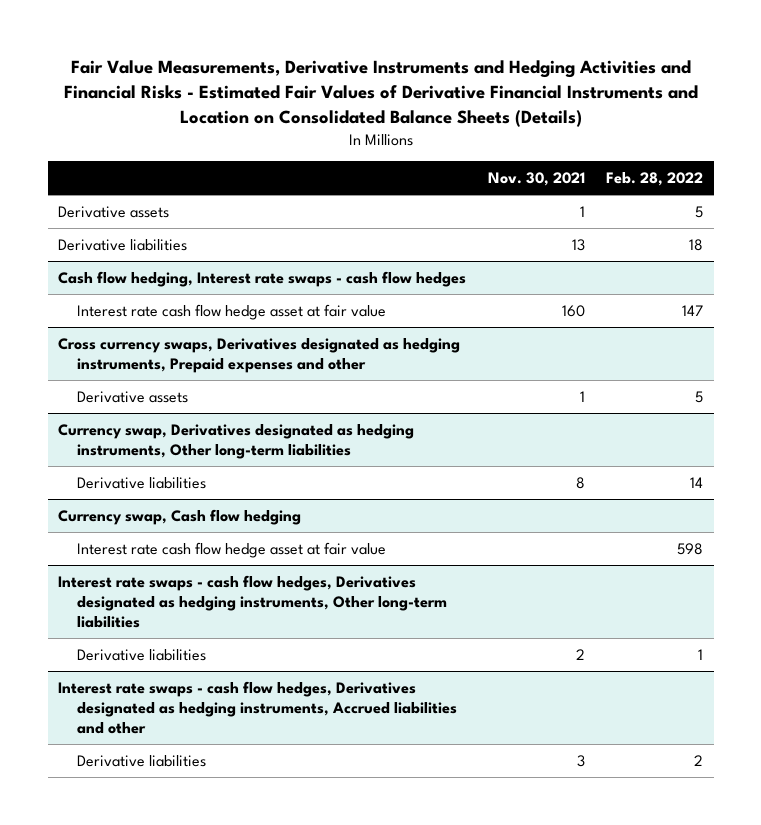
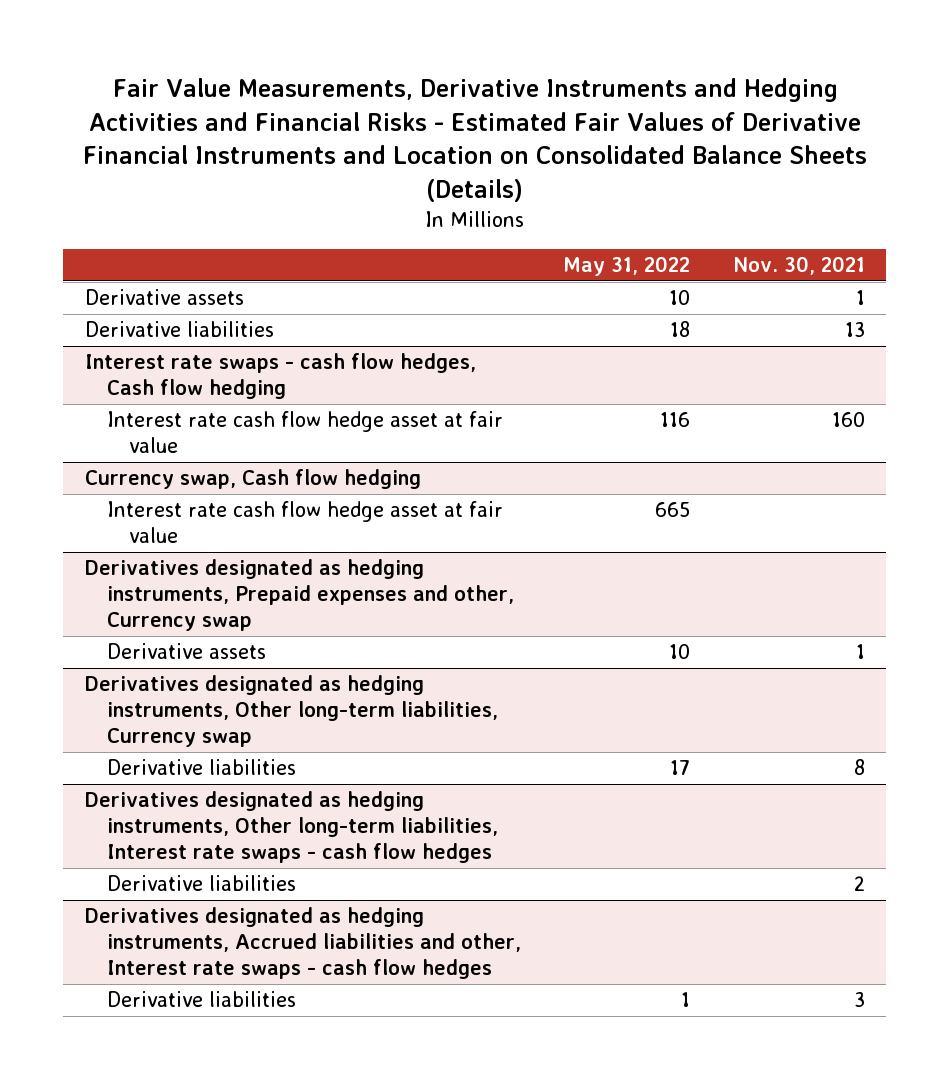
[605,172,703,187] Feb. 28, 2022 -> none
none -> [563,256,691,277] May 31, 2022
[58,270,467,287] Cash flow hedging, Interest rate swaps - cash flow hedges -> [84,353,476,400] Interest rate swaps - cash flow hedges, Cash flow hedging
[58,337,461,374] Cross currency swaps, Derivatives designated as hedging instruments, Prepaid expenses and other -> none
[77,390,189,403] Derivative assets -> none
[58,423,415,460] Currency swap, Derivatives designated as hedging instruments, Other long-term liabilities -> none
[77,476,207,489] Derivative liabilities -> none
none -> [84,559,514,632] Derivatives designated as hedging instruments, Prepaid expenses and other, Currency swap
none -> [106,643,266,660] Derivative assets
none -> [84,675,498,748] Derivatives designated as hedging instruments, Other long-term liabilities, Currency swap
none -> [106,759,296,776] Derivative liabilities
[58,574,448,629] Interest rate swaps - cash flow hedges, Derivatives designated as hedging instruments, Other long-term liabilities -> [84,791,498,864] Derivatives designated as hedging instruments, Other long-term liabilities, Interest rate swaps - cash flow hedges
[58,680,458,735] Interest rate swaps - cash flow hedges, Derivatives designated as hedging instruments, Accrued liabilities and other -> [84,907,521,980] Derivatives designated as hedging instruments, Accrued liabilities and other, Interest rate swaps - cash flow hedges

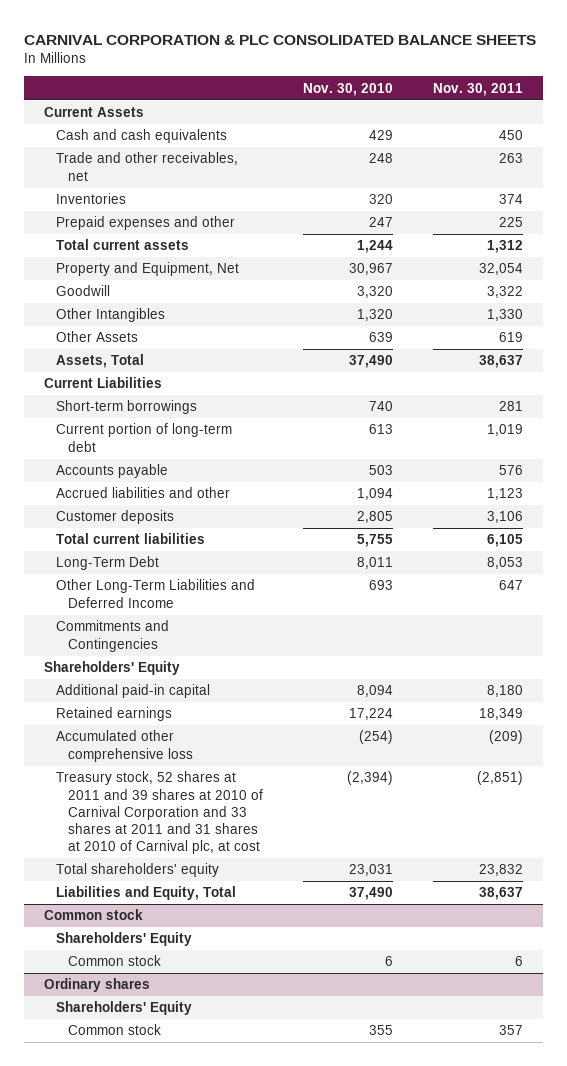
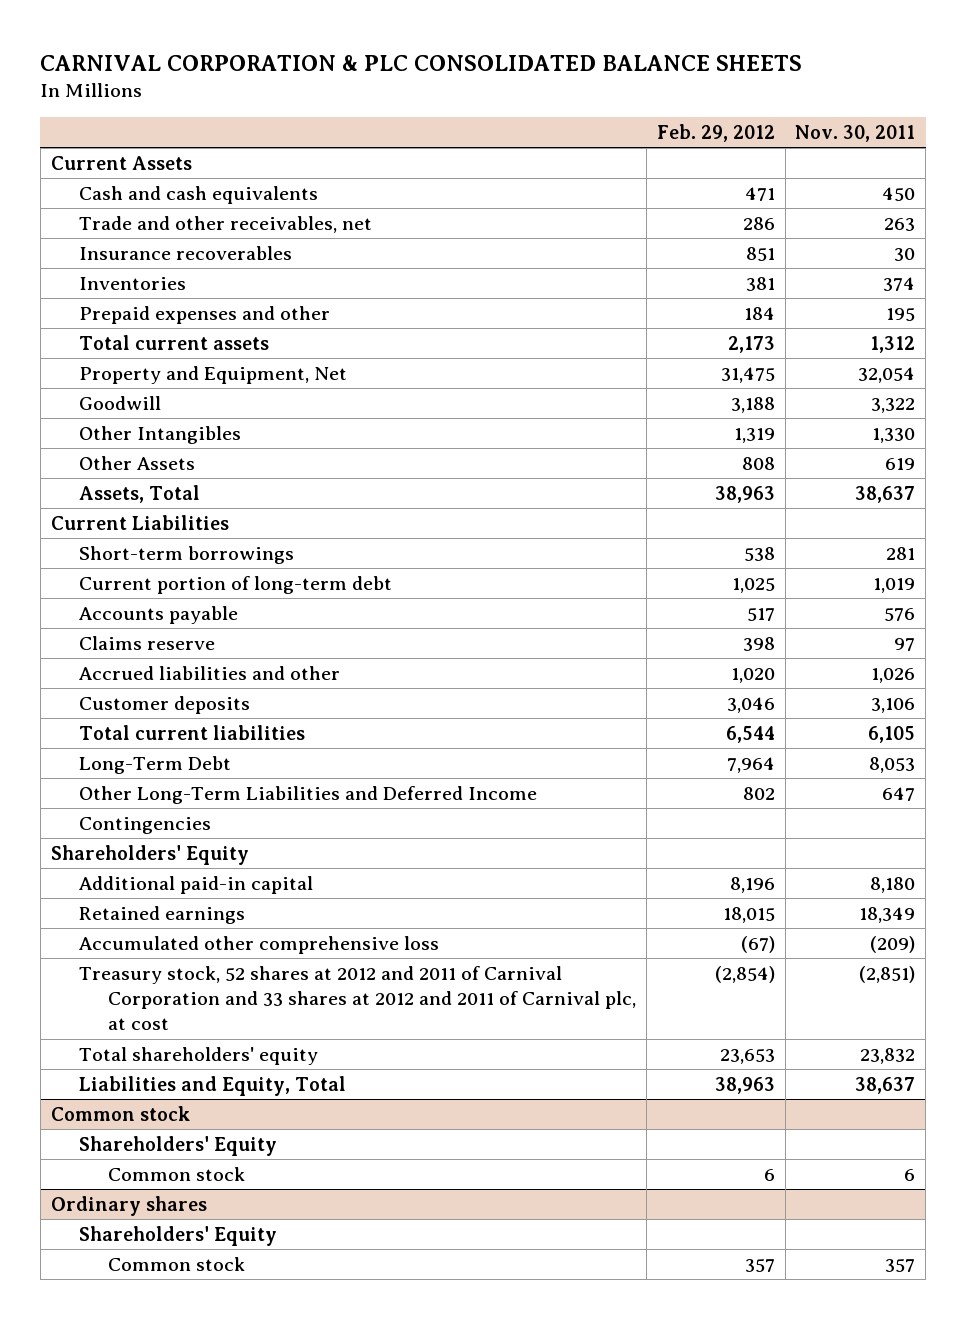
[302,82,393,96] Nov. 30, 2010 -> none
none -> [656,123,775,142] Feb. 29, 2012
none -> [79,246,293,261] Insurance recoverables
[498,217,523,228] 225 -> [886,308,916,322] 195
none -> [79,636,216,651] Claims reserve
[486,488,523,501] 1,123 -> [871,668,916,684] 1,026
[55,620,169,652] Commitments and Contingencies -> [79,817,212,835] Contingencies
[55,771,263,855] Treasury stock, 52 shares at 2011 and 39 shares at 2010 of Carnival Corporation and 33 shares at 2011 and 31 shares at 2010 of Carnival plc, at cost -> [79,966,636,1031] Treasury stock, 52 shares at 2012 and 2011 of Carnival Corporation and 33 shares at 2012 and 2011 of Carnival plc, at cost

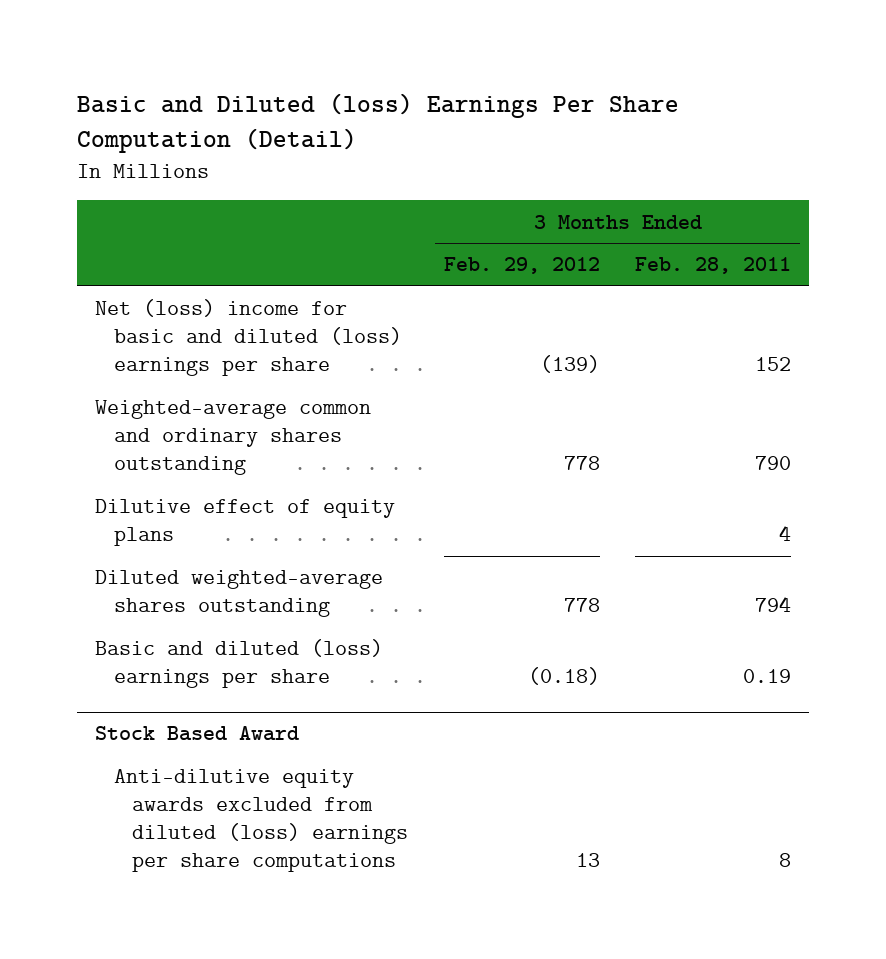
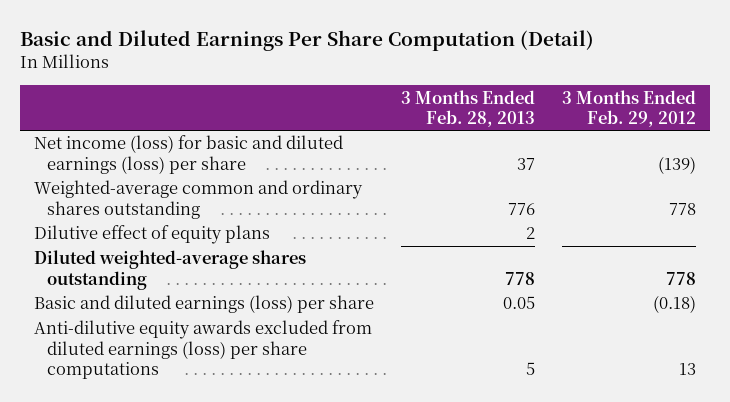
[77,93,680,154] Basic and Diluted (loss) Earnings Per Share Computation (Detail) -> [19,29,594,51] Basic and Diluted Earnings Per Share Computation (Detail)
[635,257,792,275] Feb. 28, 2011 -> none
none -> [401,89,536,128] 3 Months Ended Feb. 28, 2013
[94,299,402,377] Net (loss) income for basic and diluted (loss) earnings per share -> [33,135,343,174] Net income (loss) for basic and diluted earnings (loss) per share
[94,726,299,742] Stock Based Award -> none
[94,639,383,689] Basic and diluted (loss) earnings per share -> [33,295,374,314] Basic and diluted earnings (loss) per share
[113,769,409,873] Anti-dilutive equity awards excluded from diluted (loss) earnings per share computations -> [33,320,372,380] Anti-dilutive equity awards excluded from diluted earnings (loss) per share computations

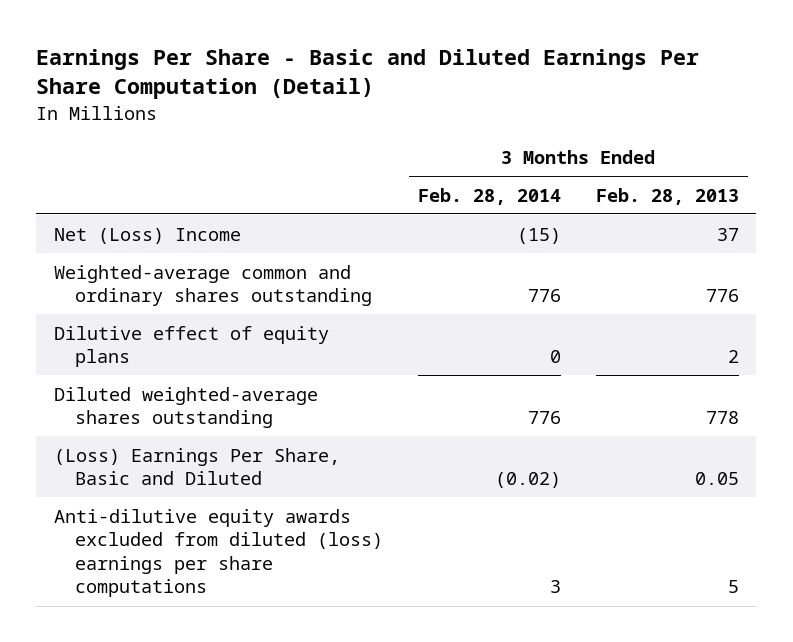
[19,29,594,51] Basic and Diluted Earnings Per Share Computation (Detail) -> [36,49,700,100] Earnings Per Share - Basic and Diluted Earnings Per Share Computation (Detail)
[562,89,697,128] 3 Months Ended Feb. 29, 2012 -> none
none -> [417,187,561,205] Feb. 28, 2014
[33,135,343,174] Net income (loss) for basic and diluted earnings (loss) per share -> [53,227,241,244] Net (Loss) Income
[33,295,374,314] Basic and diluted earnings (loss) per share -> [53,447,340,486] (Loss) Earnings Per Share, Basic and Diluted
[33,320,372,380] Anti-dilutive equity awards excluded from diluted earnings (loss) per share computations -> [53,508,383,598] Anti-dilutive equity awards excluded from diluted (loss) earnings per share computations

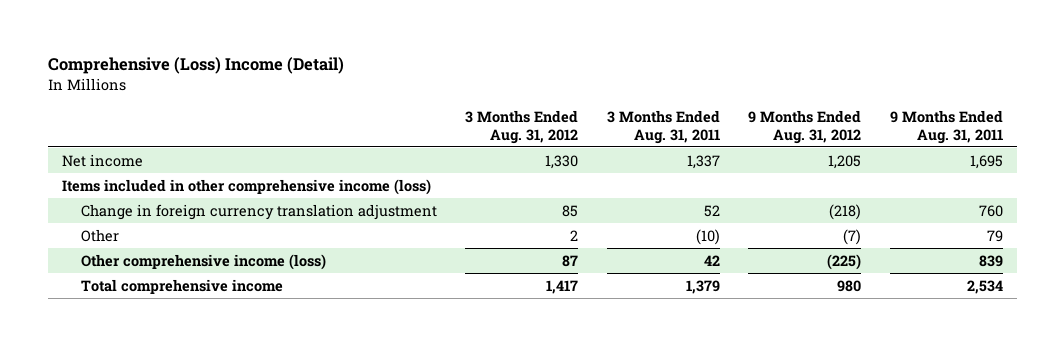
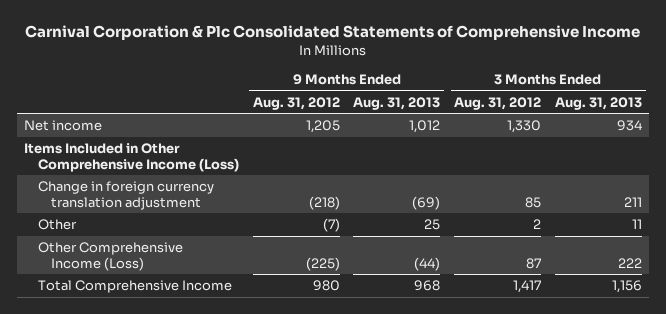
[47,57,344,75] Comprehensive (Loss) Income (Detail) -> [25,25,641,41] Carnival Corporation & Plc Consolidated Statements of Comprehensive Income
[606,110,720,144] 3 Months Ended Aug. 31, 2011 -> none
[889,110,1003,144] 9 Months Ended Aug. 31, 2011 -> none
none -> [353,96,441,110] Aug. 31, 2013
none -> [555,96,643,110] Aug. 31, 2013
[61,178,431,195] Items included in other comprehensive income (loss) -> [24,143,239,172] Items Included in Other Comprehensive Income (Loss)
[80,253,326,270] Other comprehensive income (loss) -> [37,242,183,271] Other Comprehensive Income (Loss)
[80,278,283,294] Total comprehensive income -> [37,280,232,294] Total Comprehensive Income

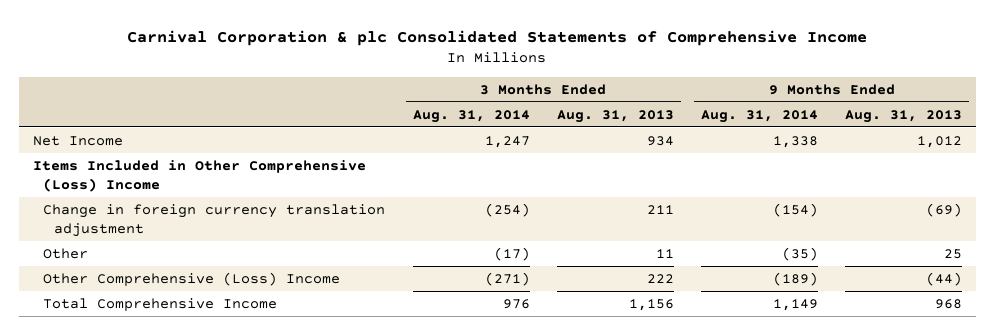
[25,25,641,41] Carnival Corporation & Plc Consolidated Statements of Comprehensive Income -> [127,29,868,46] Carnival Corporation & plc Consolidated Statements of Comprehensive Income
[252,96,340,110] Aug. 31, 2012 -> none
[454,96,542,110] Aug. 31, 2012 -> none
none -> [412,109,530,123] Aug. 31, 2014
none -> [701,109,819,123] Aug. 31, 2014
[24,120,103,132] Net income -> [32,135,123,146] Net Income
[24,143,239,172] Items Included in Other Comprehensive Income (Loss) -> [32,159,366,192] Items Included in Other Comprehensive (Loss) Income
[37,242,183,271] Other Comprehensive Income (Loss) -> [43,271,341,286] Other Comprehensive (Loss) Income

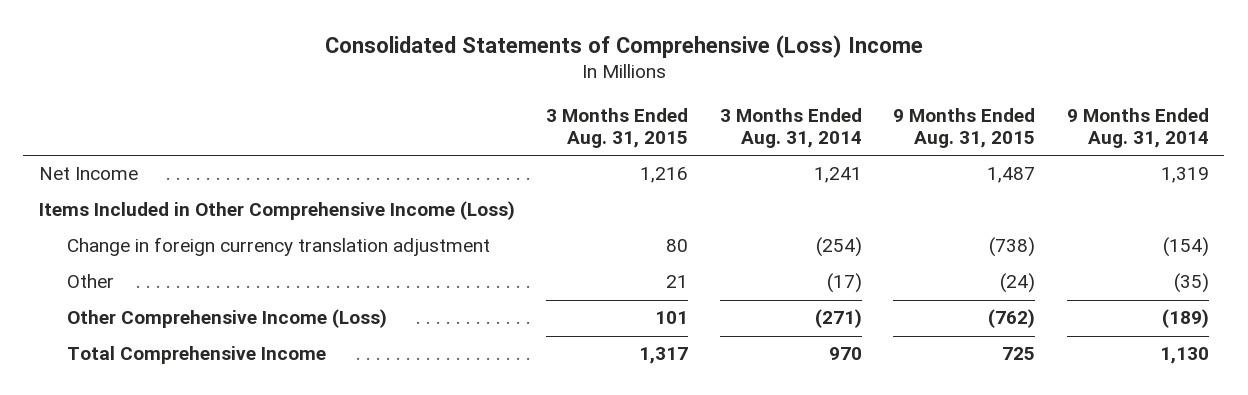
[127,29,868,46] Carnival Corporation & plc Consolidated Statements of Comprehensive Income -> [324,34,923,58] Consolidated Statements of Comprehensive (Loss) Income
[556,109,674,123] Aug. 31, 2013 -> none
[845,109,963,123] Aug. 31, 2013 -> none
none -> [546,107,689,149] 3 Months Ended Aug. 31, 2015
none -> [893,107,1036,149] 9 Months Ended Aug. 31, 2015
[484,135,530,148] 1,247 -> [813,167,862,184] 1,241
[773,135,819,148] 1,338 -> [1160,167,1209,184] 1,319
[32,159,366,192] Items Included in Other Comprehensive (Loss) Income -> [39,201,516,221] Items Included in Other Comprehensive Income (Loss)
[43,271,341,286] Other Comprehensive (Loss) Income -> [67,309,388,329] Other Comprehensive Income (Loss)
[502,298,530,309] 976 -> [828,347,862,361] 970
[773,298,819,311] 1,149 -> [1159,347,1209,365] 1,130

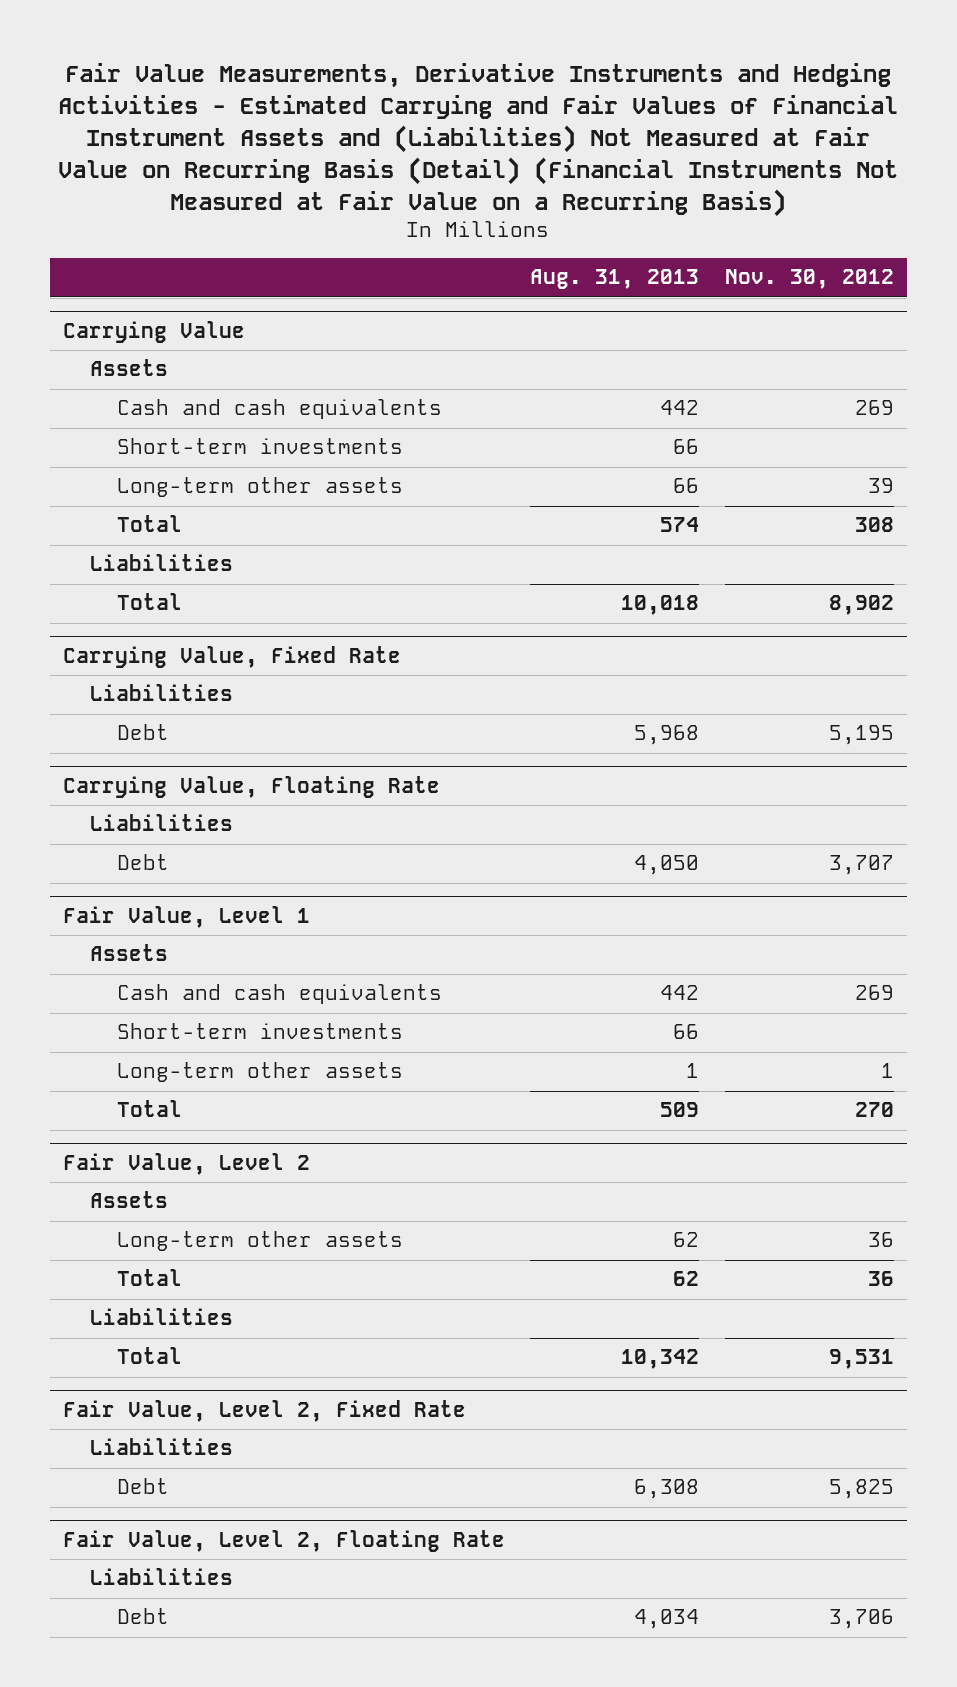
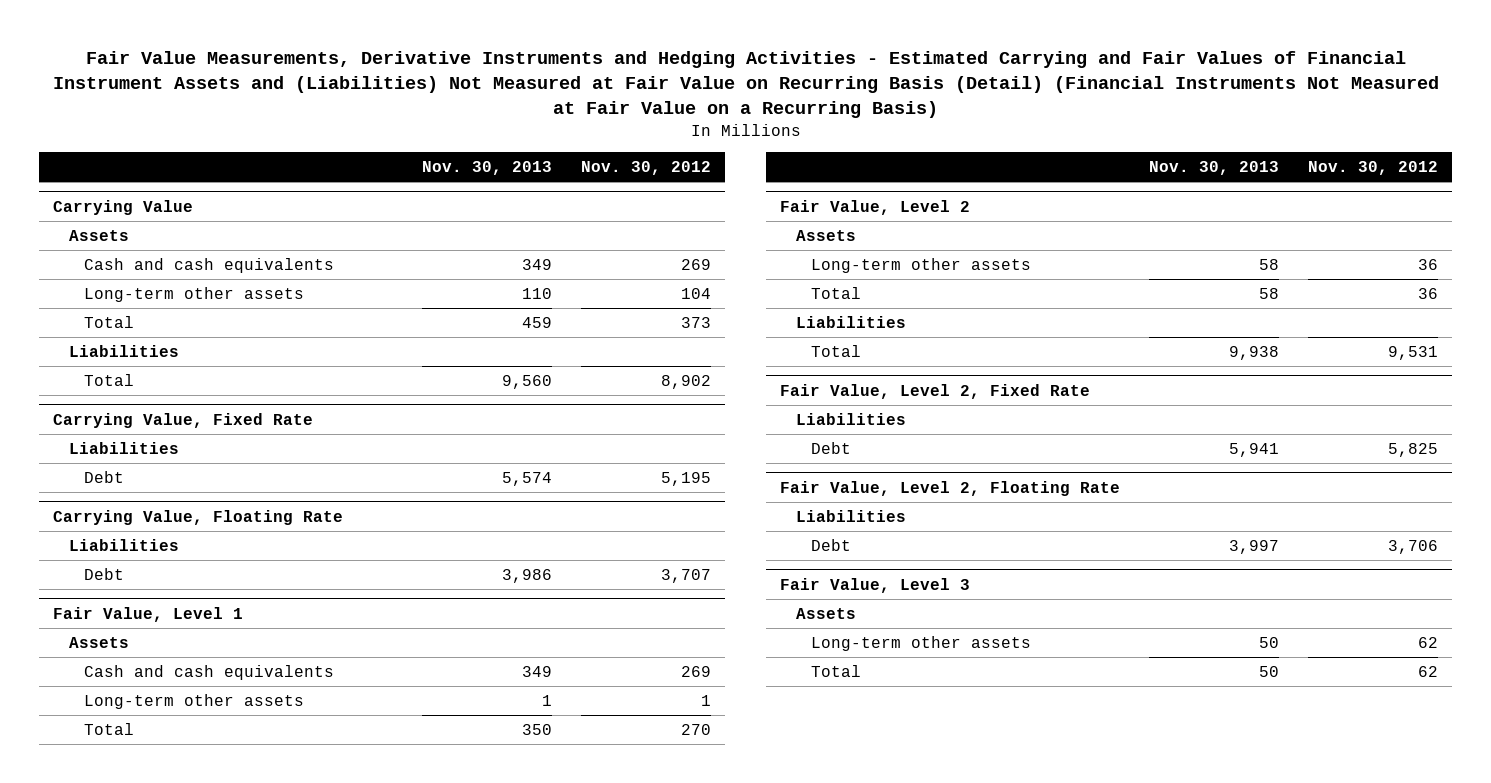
[530,269,700,290] Aug. 31, 2013 -> none
none -> [422,161,553,176] Nov. 30, 2013
[117,438,404,455] Short-term investments -> none
[867,478,894,494] 39 -> [680,288,711,300] 104
[854,517,894,533] 308 -> [680,317,711,329] 373
[117,1023,404,1040] Short-term investments -> none
none -> [780,577,971,593] Fair Value, Level 3
none -> [795,608,856,620] Assets
none -> [811,636,1032,652] Long-term other assets
none -> [811,665,862,678] Total

